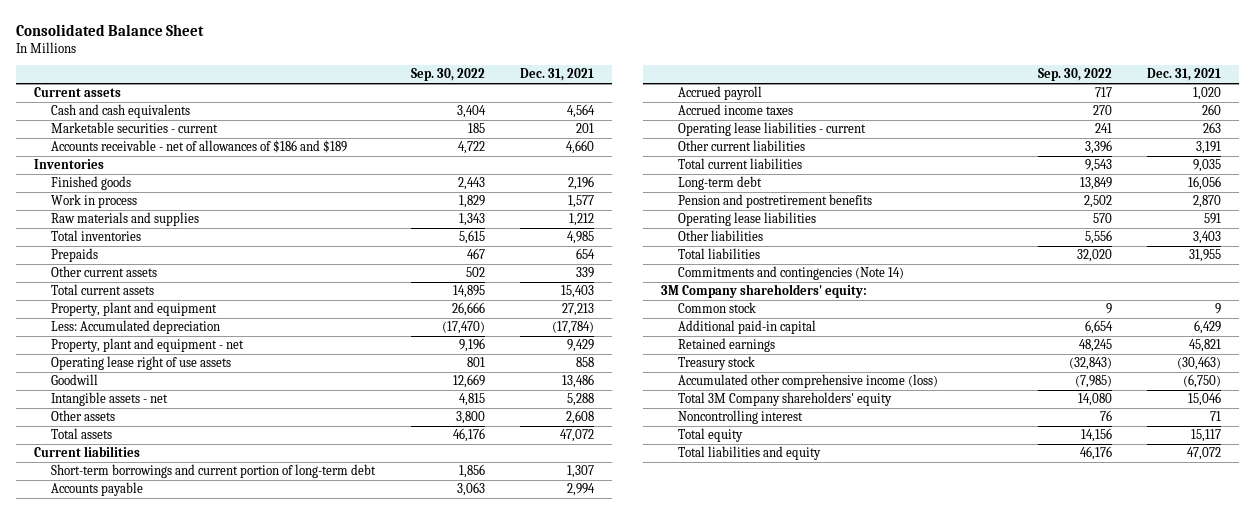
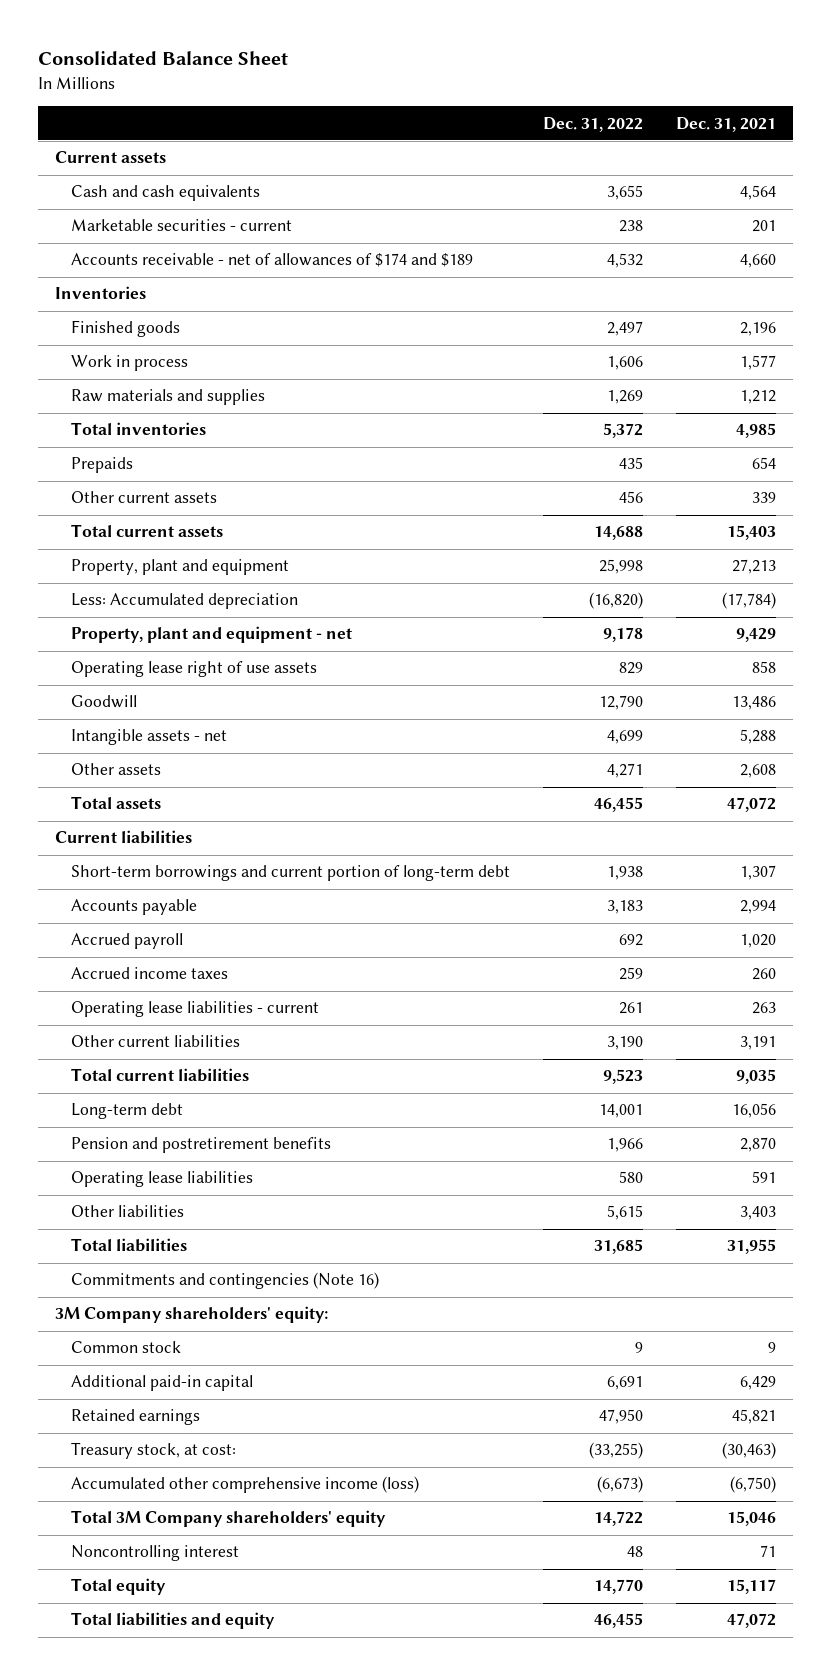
[410,68,485,82] Sep. 30, 2022 -> none
none -> [543,116,644,132] Dec. 31, 2022
[50,140,347,154] Accounts receivable - net of allowances of $186 and $189 -> [71,253,474,268] Accounts receivable - net of allowances of $174 and $189
[677,266,904,281] Commitments and contingencies (Note 14) -> [71,1272,380,1290] Commitments and contingencies (Note 16)
[677,356,755,371] Treasury stock -> [71,1442,237,1460] Treasury stock, at cost:

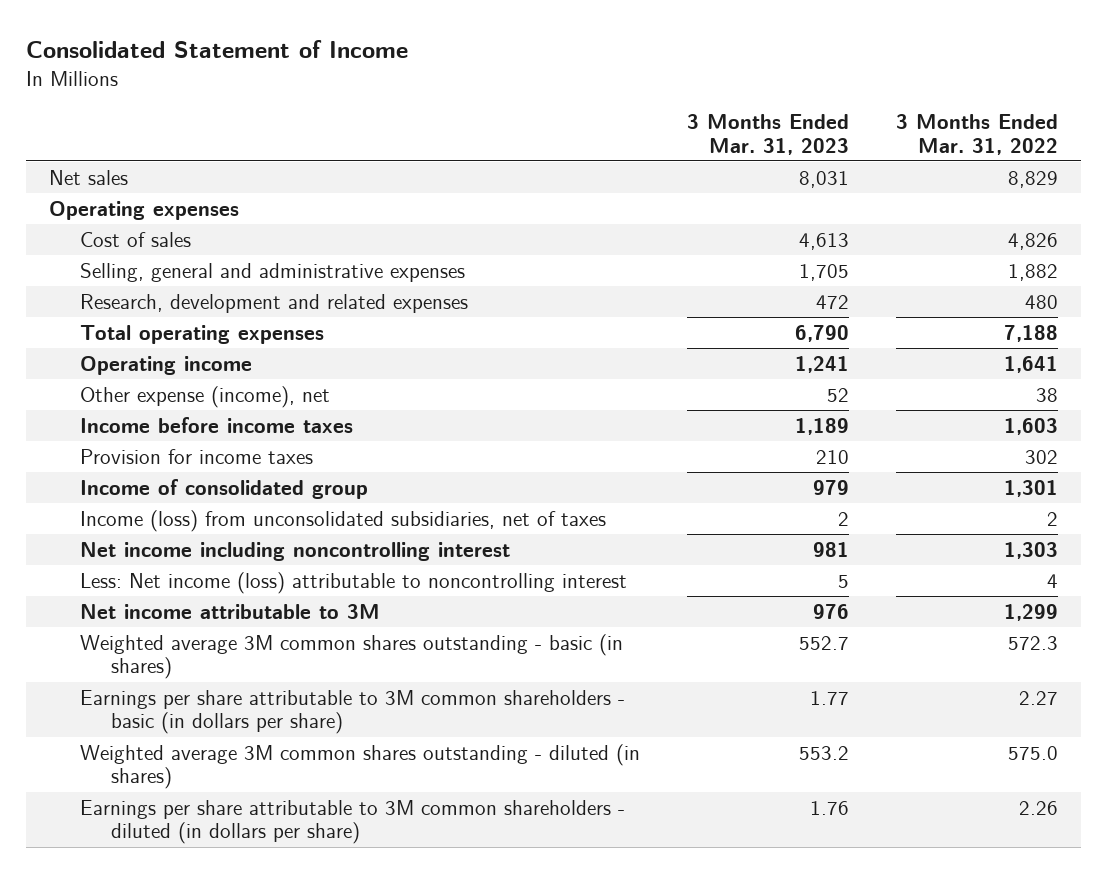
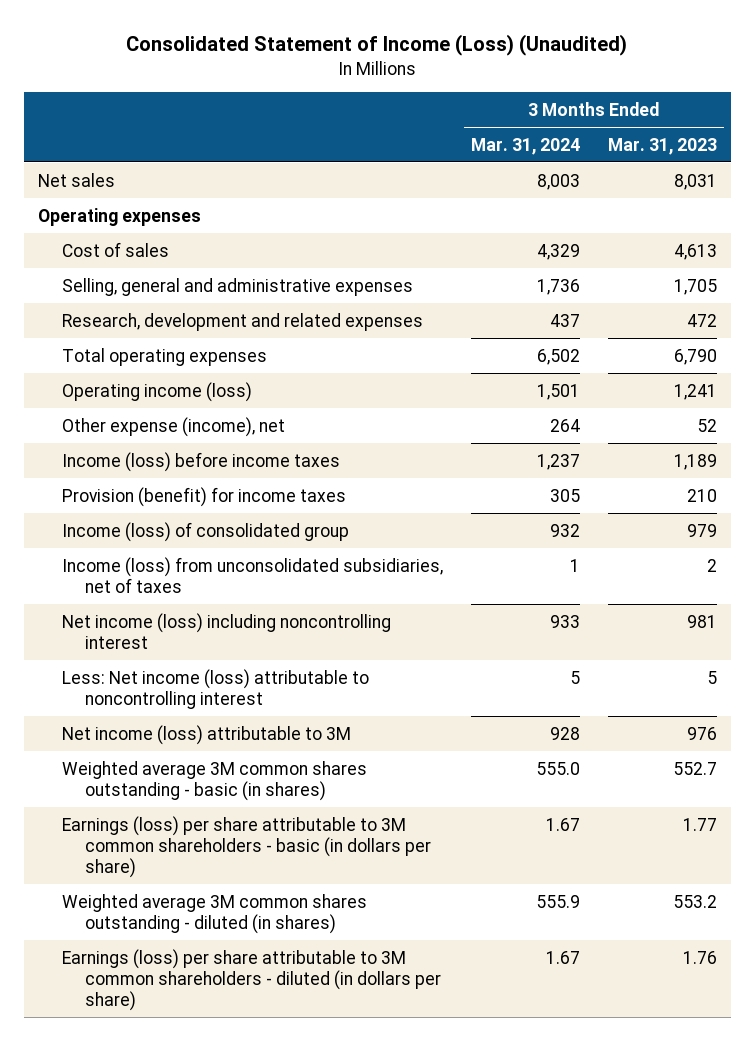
[25,39,408,58] Consolidated Statement of Income -> [126,34,628,57] Consolidated Statement of Income (Loss) (Unaudited)
[896,114,1059,155] 3 Months Ended Mar. 31, 2022 -> none
none -> [470,137,580,155] Mar. 31, 2024
[80,355,253,375] Operating income -> [61,381,252,402] Operating income (loss)
[80,416,354,433] Income before income taxes -> [61,451,340,472] Income (loss) before income taxes
[80,448,314,464] Provision for income taxes -> [61,486,346,507] Provision (benefit) for income taxes
[80,478,369,499] Income of consolidated group -> [61,521,349,542] Income (loss) of consolidated group
[80,541,511,561] Net income including noncontrolling interest -> [61,612,391,649] Net income (loss) including noncontrolling interest
[80,603,381,619] Net income attributable to 3M -> [61,724,351,745] Net income (loss) attributable to 3M
[80,689,626,735] Earnings per share attributable to 3M common shareholders - basic (in dollars per share) -> [61,815,431,879] Earnings (loss) per share attributable to 3M common shareholders - basic (in dollars per share)
[80,799,626,845] Earnings per share attributable to 3M common shareholders - diluted (in dollars per share) -> [61,948,441,1012] Earnings (loss) per share attributable to 3M common shareholders - diluted (in dollars per share)

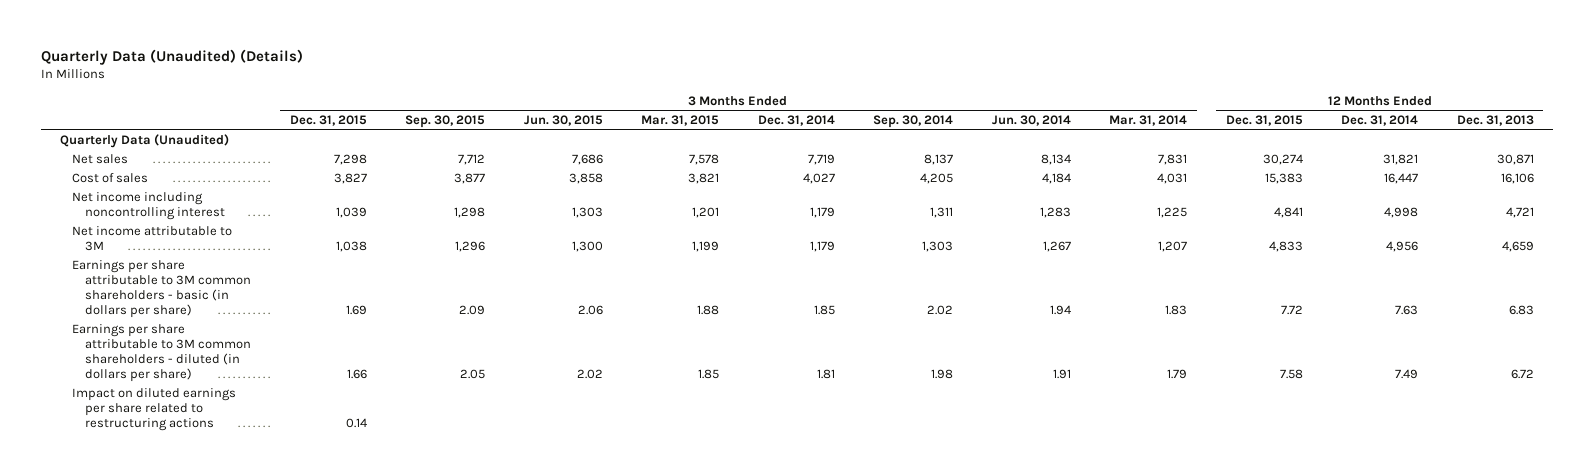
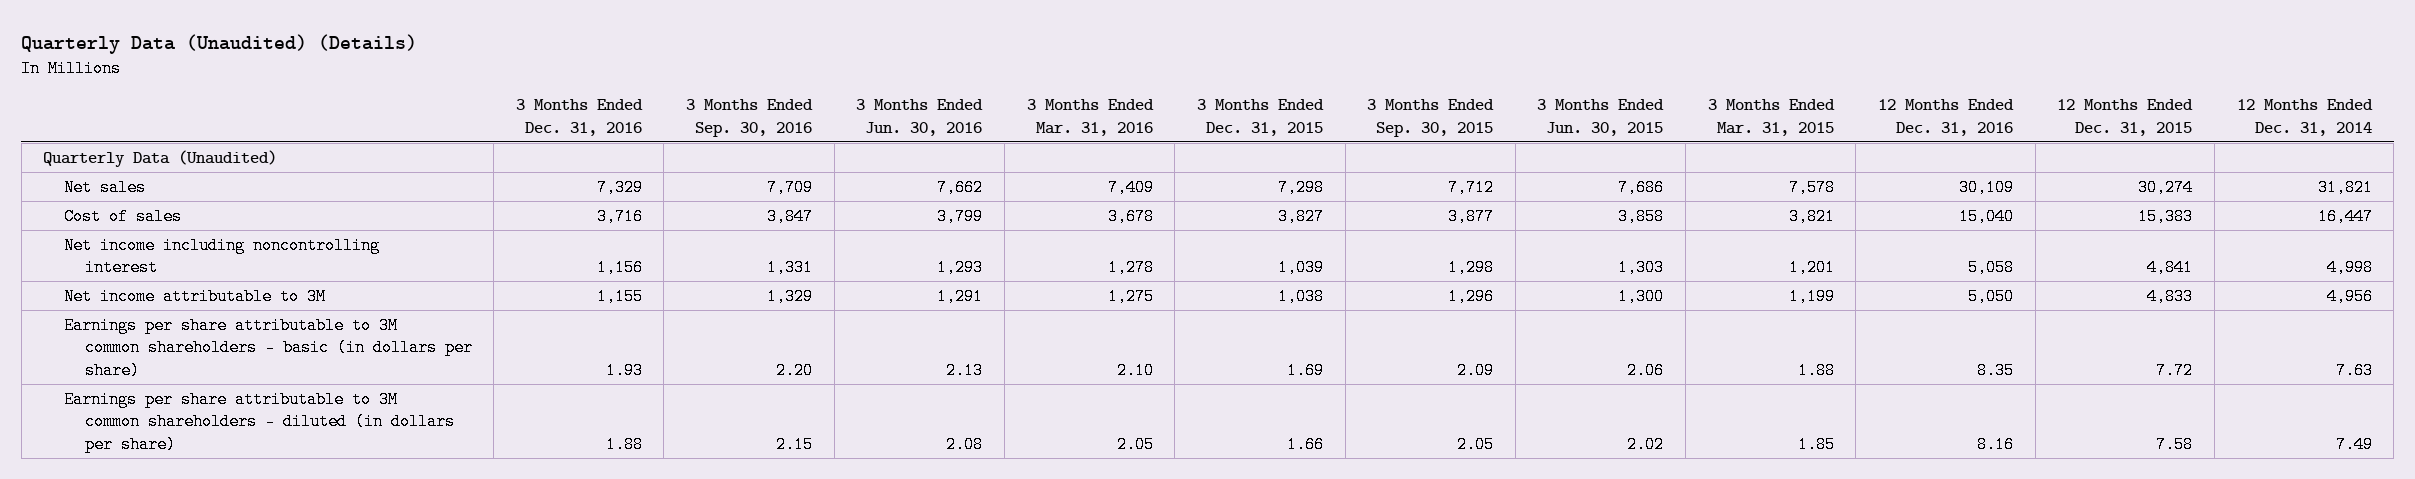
[757,114,835,126] Dec. 31, 2014 -> none
[873,114,954,128] Sep. 30, 2014 -> none
[991,114,1071,126] Jun. 30, 2014 -> none
[1109,114,1188,126] Mar. 31, 2014 -> none
[1456,114,1534,126] Dec. 31, 2013 -> none
none -> [515,99,643,136] 3 Months Ended Dec. 31, 2016
none -> [686,99,814,137] 3 Months Ended Sep. 30, 2016
none -> [856,99,984,136] 3 Months Ended Jun. 30, 2016
none -> [1026,99,1154,136] 3 Months Ended Mar. 31, 2016
none -> [1877,99,2014,136] 12 Months Ended Dec. 31, 2016
[72,387,237,431] Impact on diluted earnings per share related to restructuring actions -> none

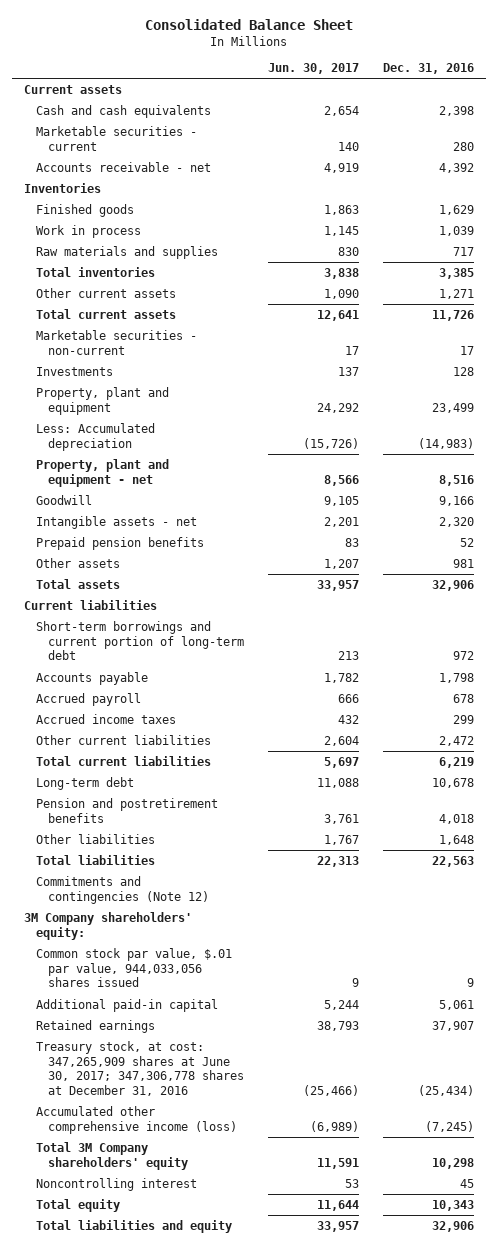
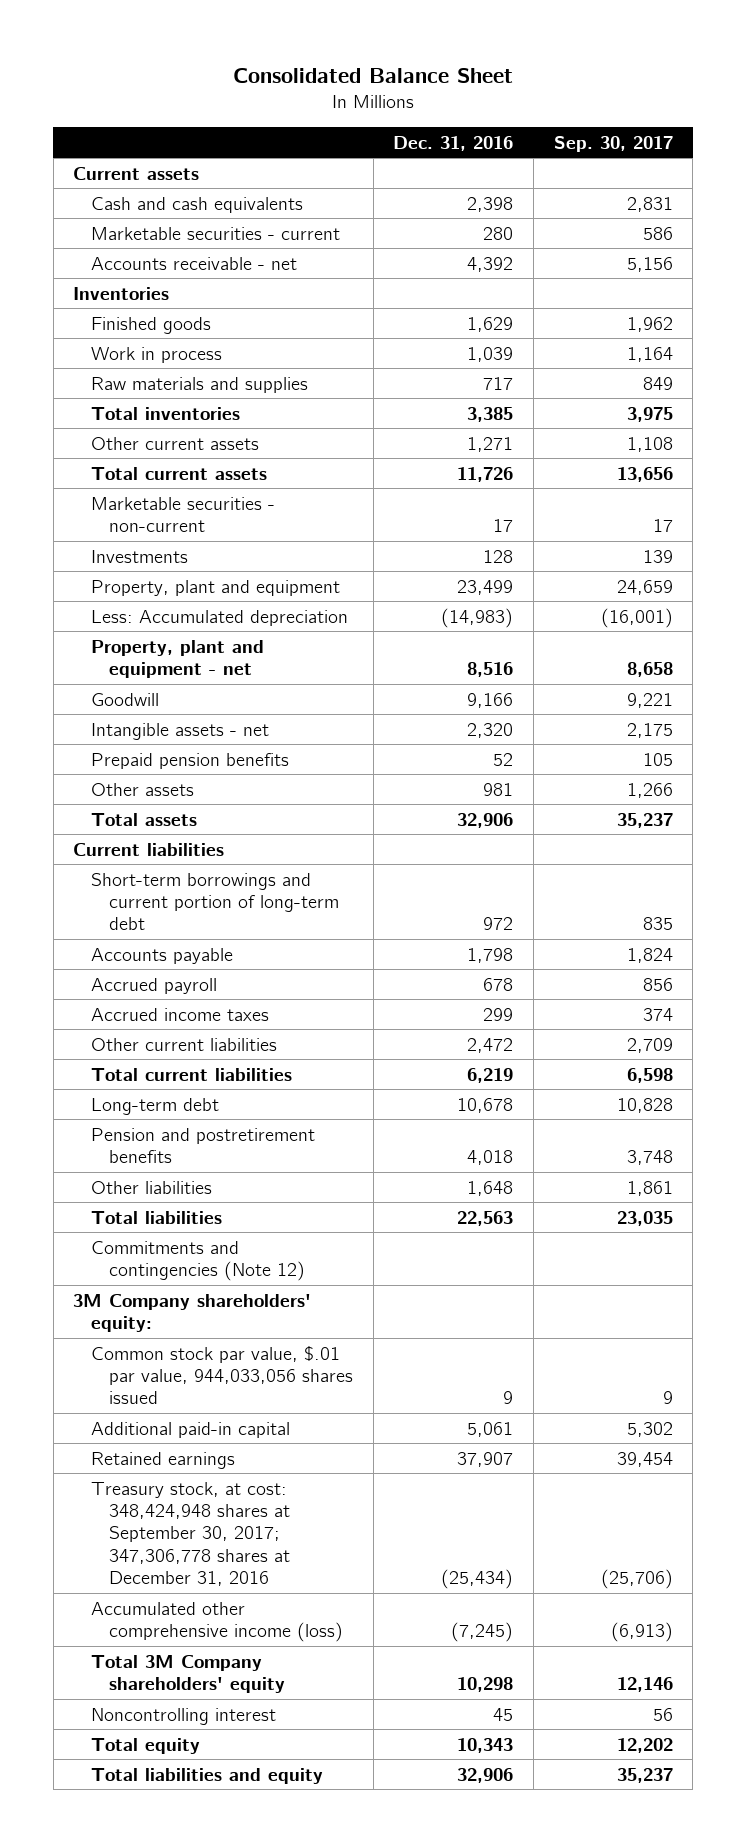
[268,63,360,75] Jun. 30, 2017 -> none
none -> [553,135,673,152] Sep. 30, 2017
[36,1040,245,1097] Treasury stock, at cost: 347,265,909 shares at June 30, 2017; 347,306,778 shares at December 31, 2016 -> [91,1481,291,1587] Treasury stock, at cost: 348,424,948 shares at September 30, 2017; 347,306,778 shares at December 31, 2016

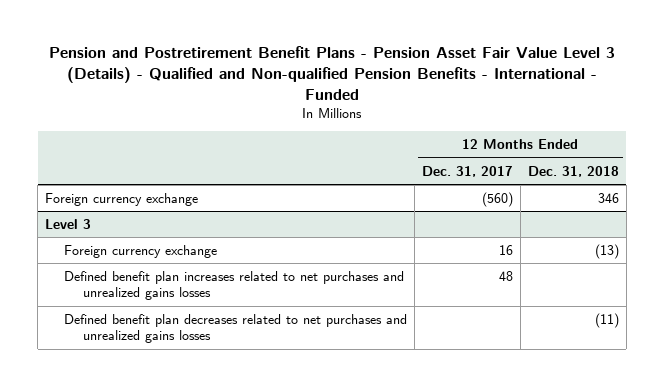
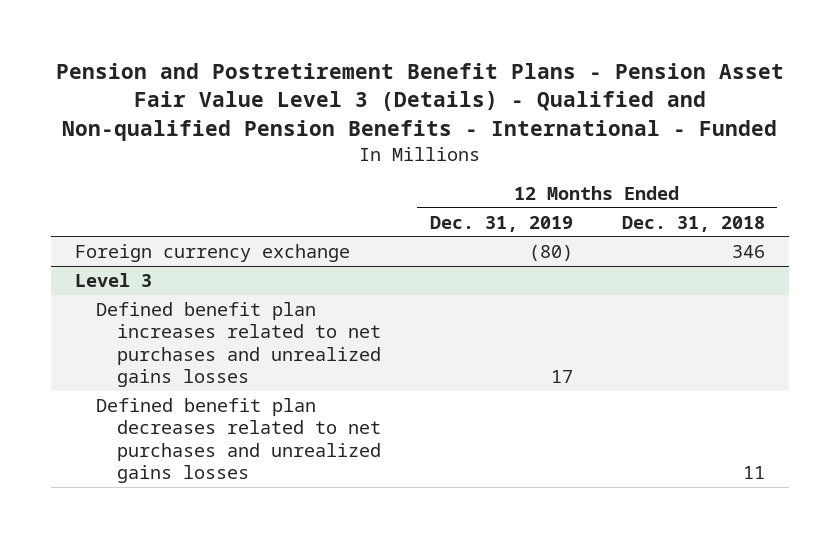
[422,165,514,177] Dec. 31, 2017 -> none
none -> [429,215,573,232] Dec. 31, 2019
[64,244,218,258] Foreign currency exchange -> none
[594,312,619,328] (11) -> [742,465,765,479] 11

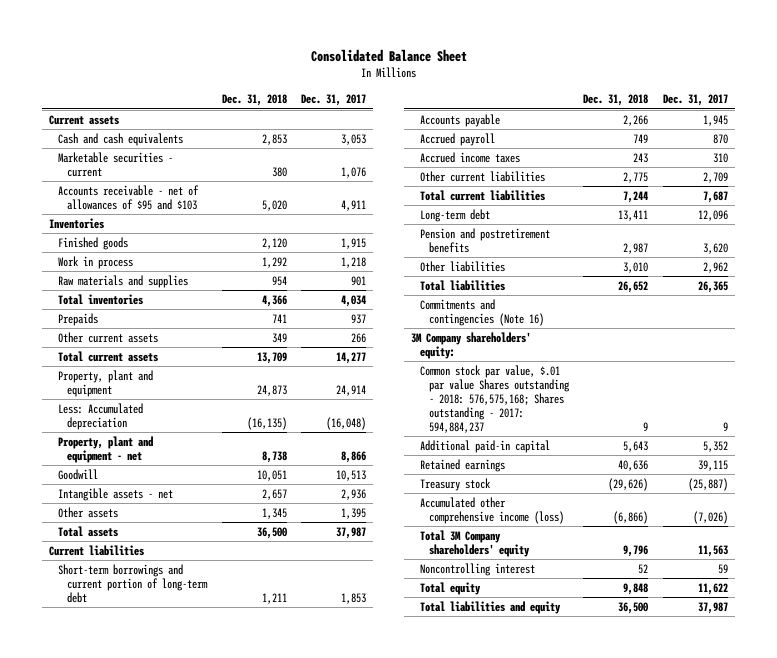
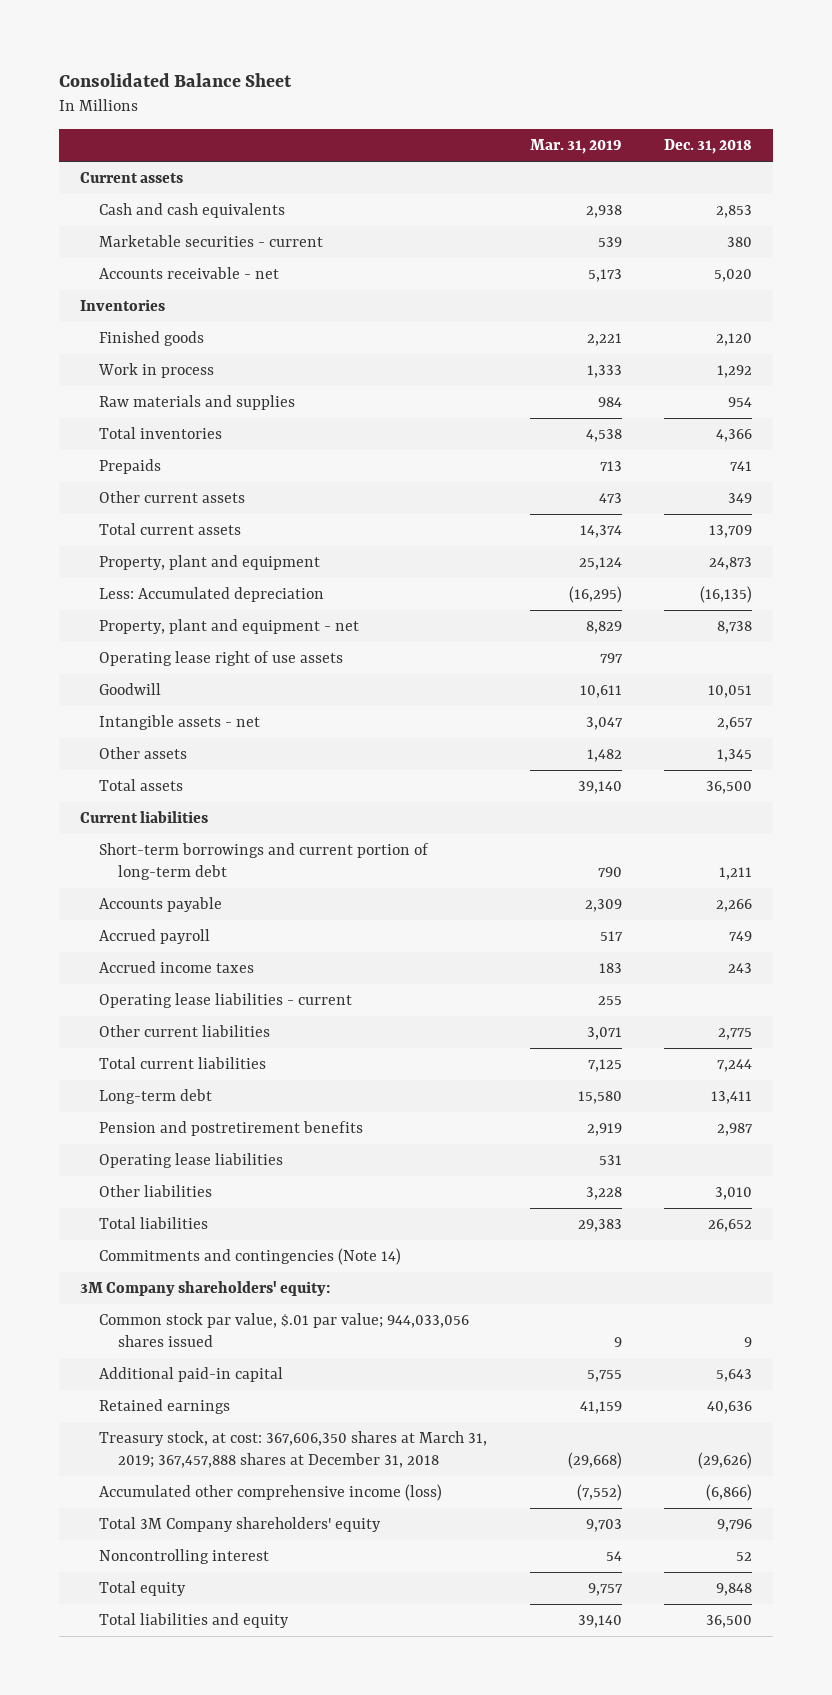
[301,94,367,107] Dec. 31, 2017 -> none
none -> [529,139,622,155] Mar. 31, 2019
[58,184,200,210] Accounts receivable - net of allowances of $95 and $103 -> [99,267,280,280] Accounts receivable - net
none -> [99,651,344,667] Operating lease right of use assets
none -> [99,993,353,1009] Operating lease liabilities - current
none -> [99,1153,284,1169] Operating lease liabilities
[419,298,544,326] Commitments and contingencies (Note 16) -> [99,1248,402,1266] Commitments and contingencies (Note 14)
[419,364,570,433] Common stock par value, $.01 par value Shares outstanding - 2018: 576,575,168; Shares outstanding - 2017: 594,884,237 -> [99,1313,470,1348] Common stock par value, $.01 par value; 944,033,056 shares issued
[419,477,491,491] Treasury stock -> [99,1431,488,1469] Treasury stock, at cost: 367,606,350 shares at March 31, 2019; 367,457,888 shares at December 31, 2018

